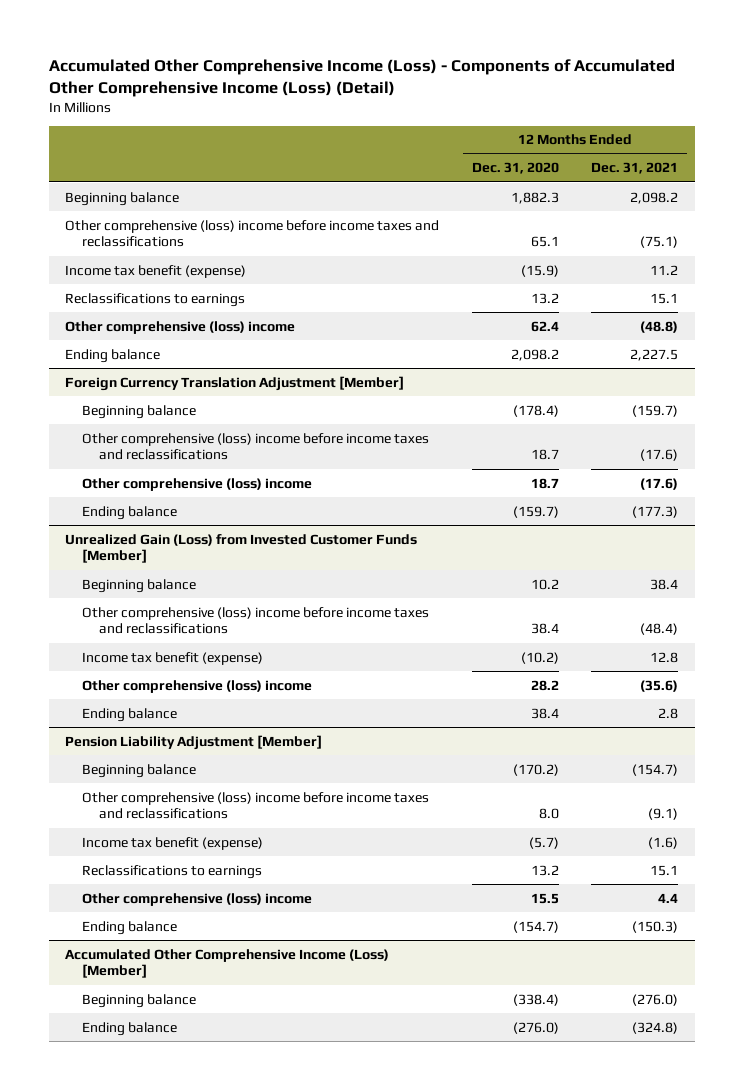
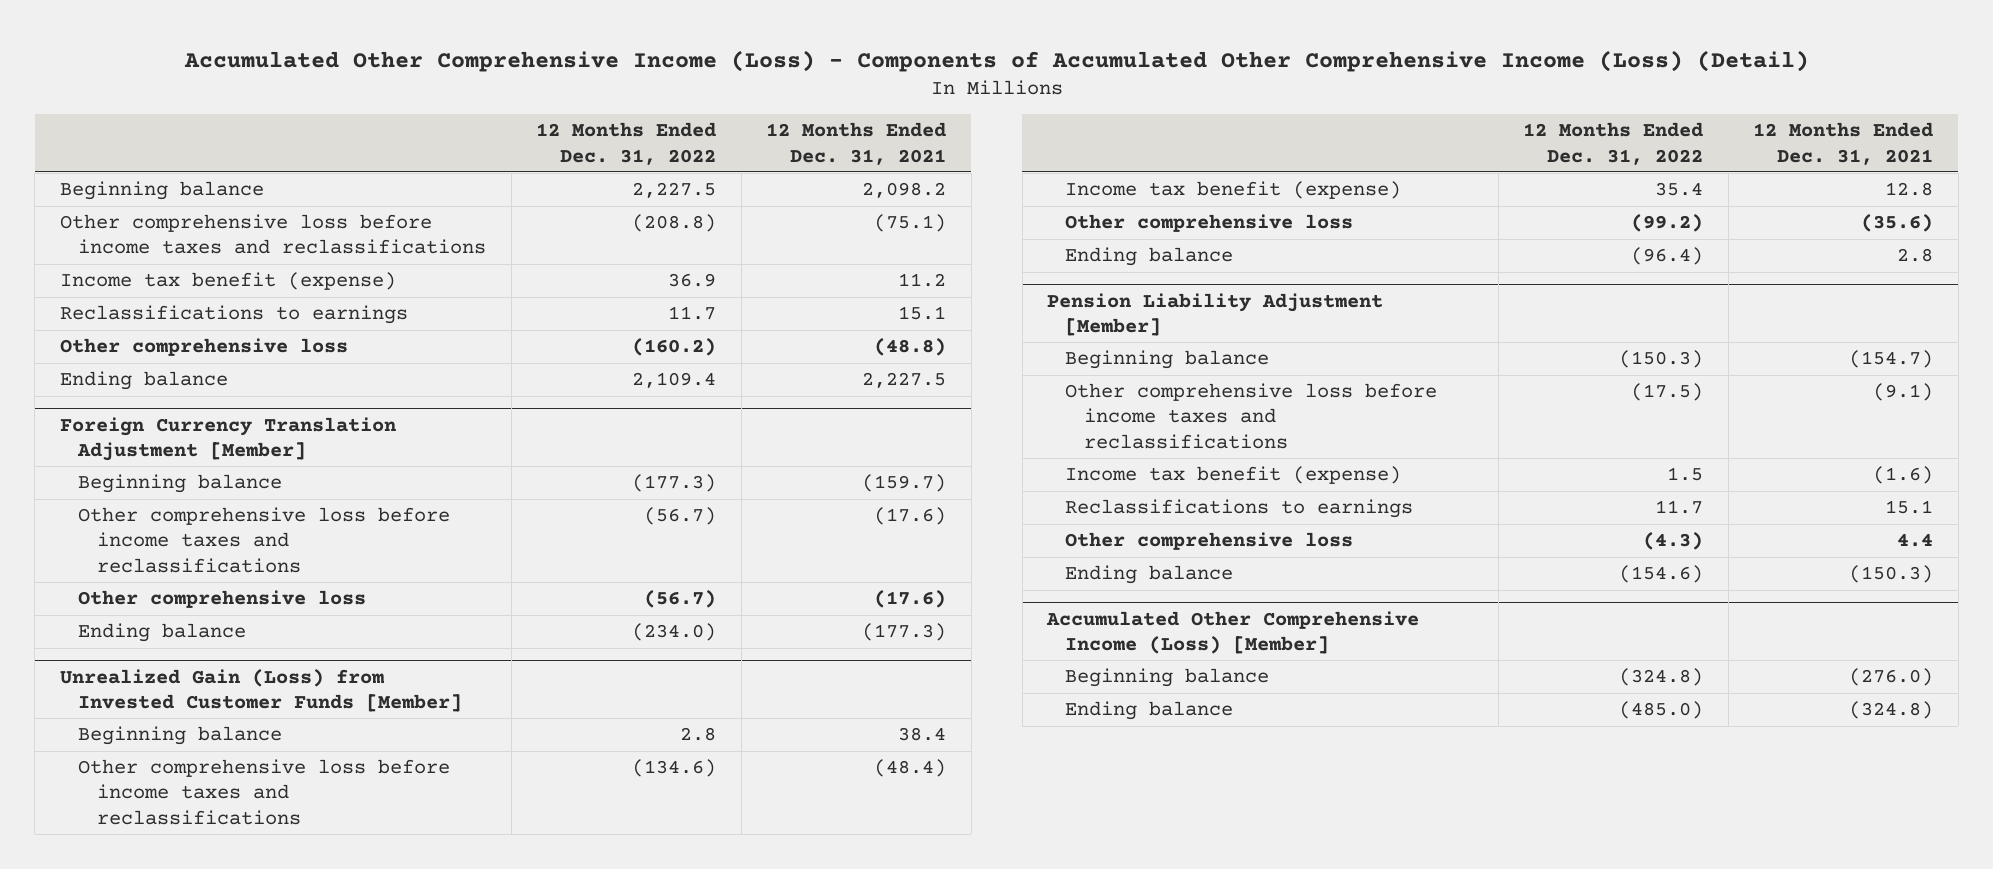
[471,162,559,175] Dec. 31, 2020 -> none
none -> [536,122,717,165] 12 Months Ended Dec. 31, 2022
[64,219,439,248] Other comprehensive (loss) income before income taxes and reclassifications -> [59,214,487,255] Other comprehensive loss before income taxes and reclassifications
[64,320,295,334] Other comprehensive (loss) income -> [59,338,348,357] Other comprehensive loss
[81,432,429,461] Other comprehensive (loss) income before income taxes and reclassifications -> [78,507,451,573] Other comprehensive loss before income taxes and reclassifications
[81,477,312,491] Other comprehensive (loss) income -> [78,590,367,609] Other comprehensive loss
[81,606,429,635] Other comprehensive (loss) income before income taxes and reclassifications -> [78,759,451,825] Other comprehensive loss before income taxes and reclassifications
[81,679,312,693] Other comprehensive (loss) income -> [1065,214,1354,233] Other comprehensive loss
[81,791,429,820] Other comprehensive (loss) income before income taxes and reclassifications -> [1065,383,1438,449] Other comprehensive loss before income taxes and reclassifications
[81,892,312,906] Other comprehensive (loss) income -> [1065,532,1354,551] Other comprehensive loss

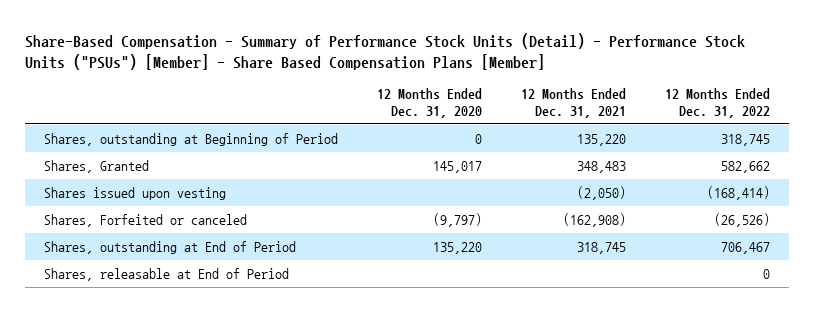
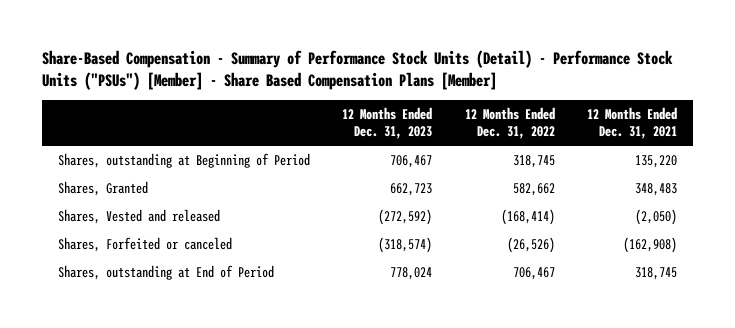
[376,88,482,118] 12 Months Ended Dec. 31, 2020 -> none
none -> [342,107,433,140] 12 Months Ended Dec. 31, 2023
[44,186,227,200] Shares issued upon vesting -> [58,208,221,224] Shares, Vested and released
[44,267,290,281] Shares, releasable at End of Period -> none

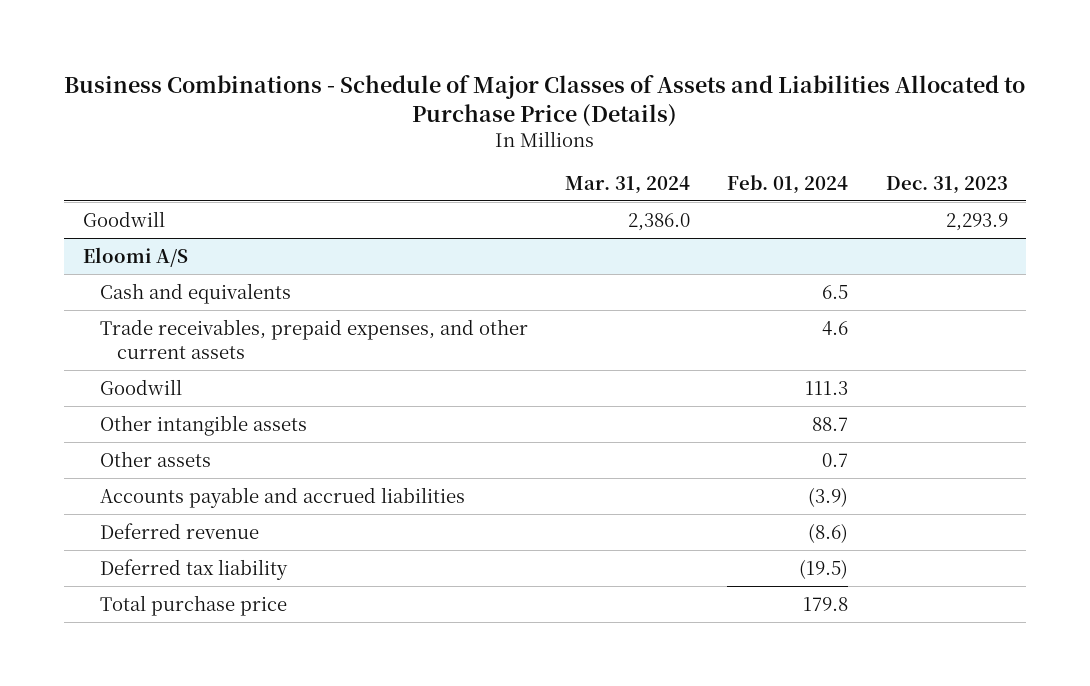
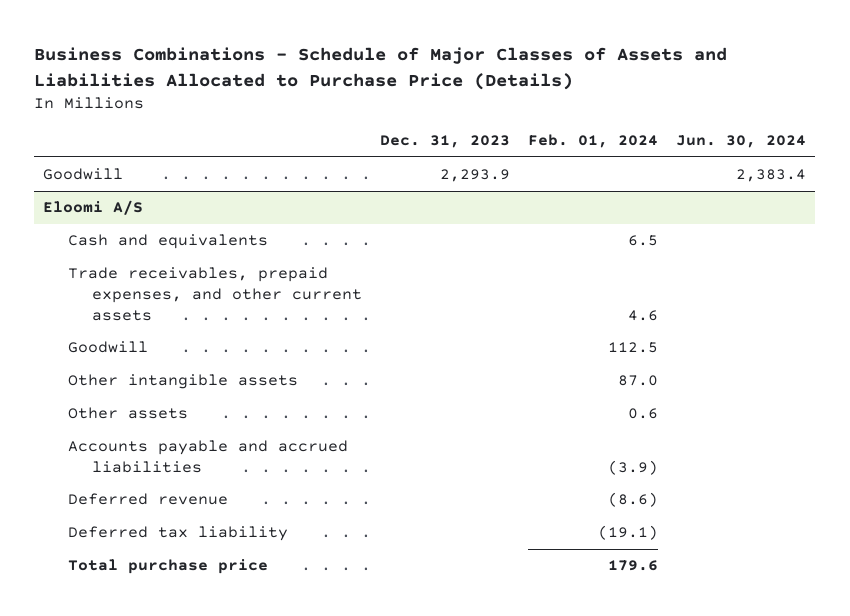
[565,175,691,194] Mar. 31, 2024 -> none
none -> [676,135,807,149] Jun. 30, 2024
[805,380,849,395] 111.3 -> [608,342,659,354] 112.5
[812,416,849,431] 88.7 -> [618,375,659,387] 87.0
[822,452,849,467] 0.7 -> [628,408,659,420] 0.6
[799,558,849,579] (19.5) -> [598,525,659,541] (19.1)
[803,596,849,611] 179.8 -> [608,560,659,572] 179.6

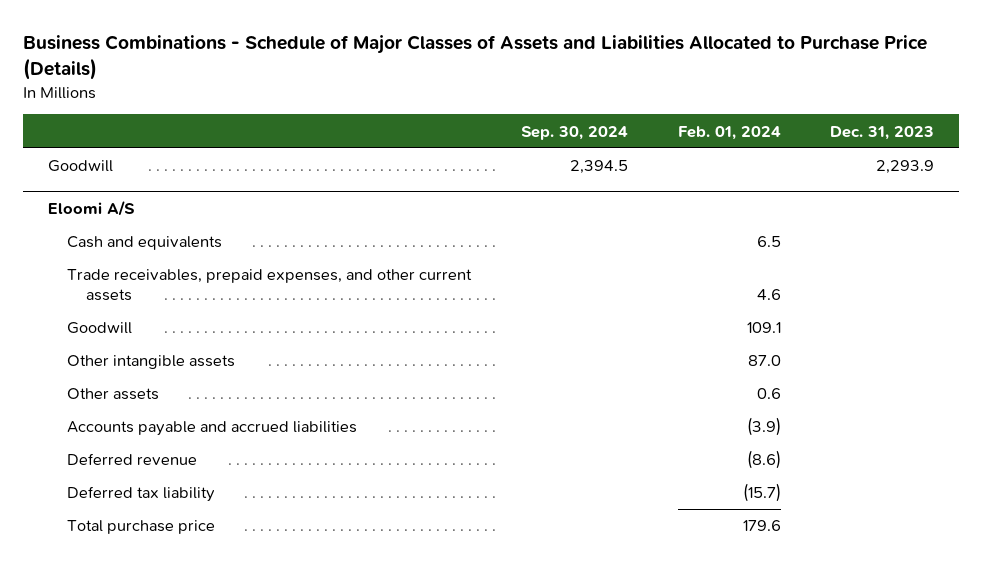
[676,135,807,149] Jun. 30, 2024 -> none
none -> [520,125,628,140] Sep. 30, 2024
[608,342,659,354] 112.5 -> [746,322,781,334] 109.1
[598,525,659,541] (19.1) -> [742,483,781,503] (15.7)

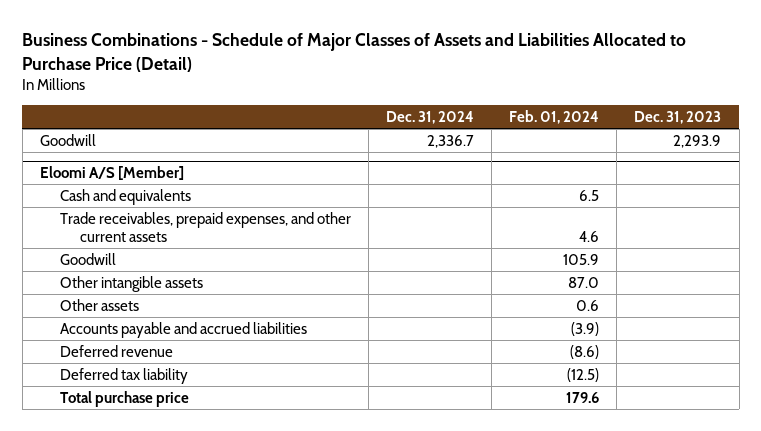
[23,35,928,81] Business Combinations - Schedule of Major Classes of Assets and Liabilities Allocated to Purchase Price (Details) -> [22,32,687,72] Business Combinations - Schedule of Major Classes of Assets and Liabilities Allocated to Purchase Price (Detail)
[520,125,628,140] Sep. 30, 2024 -> none
none -> [386,111,475,125] Dec. 31, 2024
[48,200,136,217] Eloomi A/S -> [39,165,184,180] Eloomi A/S [Member]
[746,322,781,334] 109.1 -> [563,253,600,265] 105.9
[742,483,781,503] (15.7) -> [567,367,600,382] (12.5)

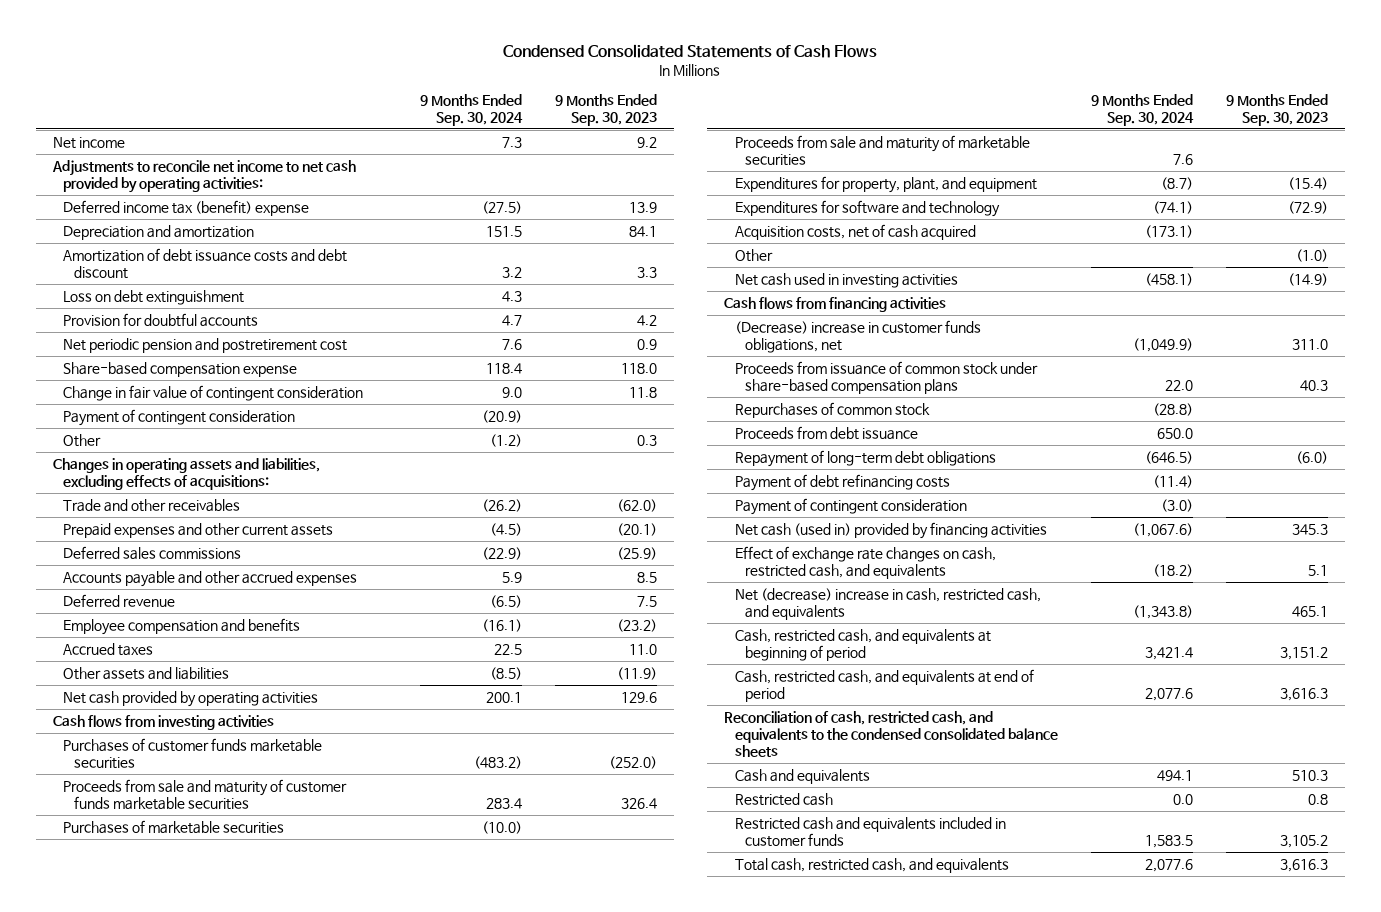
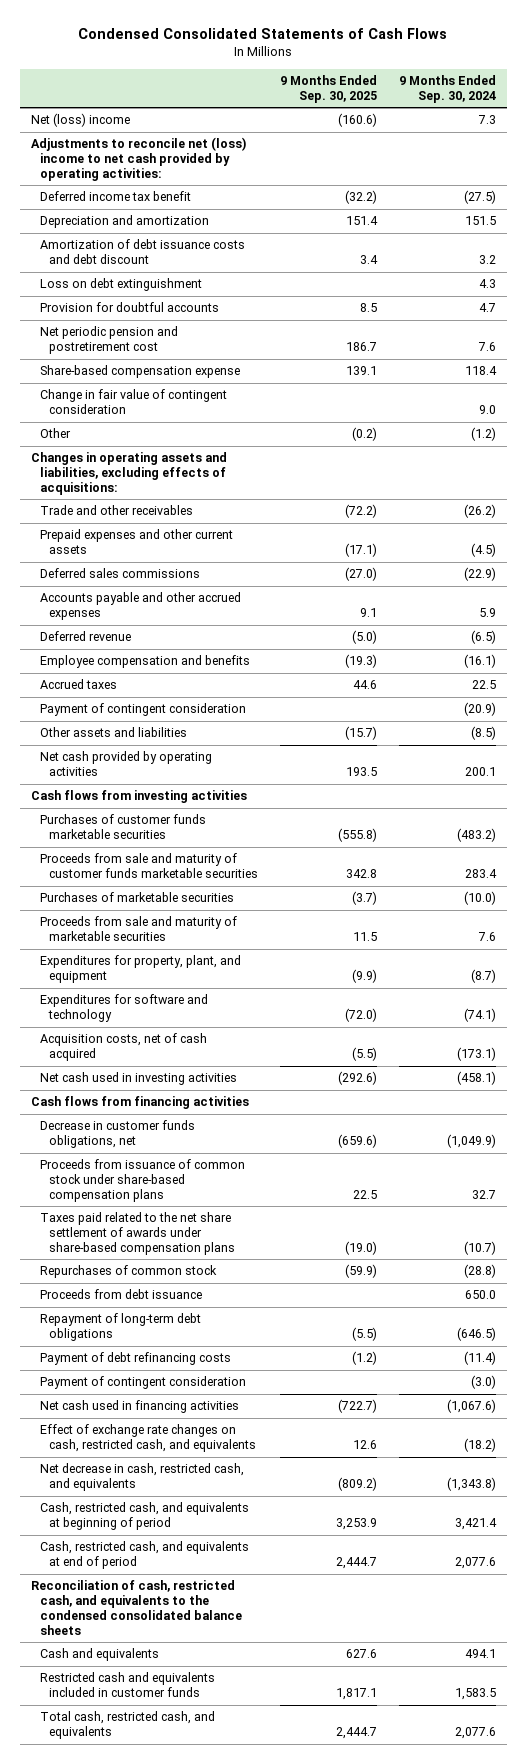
[555,93,658,126] 9 Months Ended Sep. 30, 2023 -> none
none -> [280,74,378,103] 9 Months Ended Sep. 30, 2025
[52,136,125,149] Net income -> [30,113,130,128] Net (loss) income
[51,159,356,193] Adjustments to reconcile net income to net cash provided by operating activities: -> [30,137,246,181] Adjustments to reconcile net (loss) income to net cash provided by operating activities:
[63,199,310,216] Deferred income tax (benefit) expense -> [40,191,192,202] Deferred income tax benefit
[63,408,296,426] Payment of contingent consideration -> [40,703,247,717] Payment of contingent consideration
[734,248,773,262] Other -> none
[734,319,981,353] (Decrease) increase in customer funds obligations, net -> [40,1120,196,1149] Decrease in customer funds obligations, net
[1164,379,1193,391] 22.0 -> [471,1189,496,1199] 32.7
none -> [40,1212,236,1255] Taxes paid related to the net share settlement of awards under share-based compensation plans
[734,521,1047,539] Net cash (used in) provided by financing activities -> [40,1400,240,1414] Net cash used in financing activities
[734,587,1041,620] Net (decrease) increase in cash, restricted cash, and equivalents -> [40,1463,245,1492] Net decrease in cash, restricted cash, and equivalents
[734,792,833,806] Restricted cash -> none

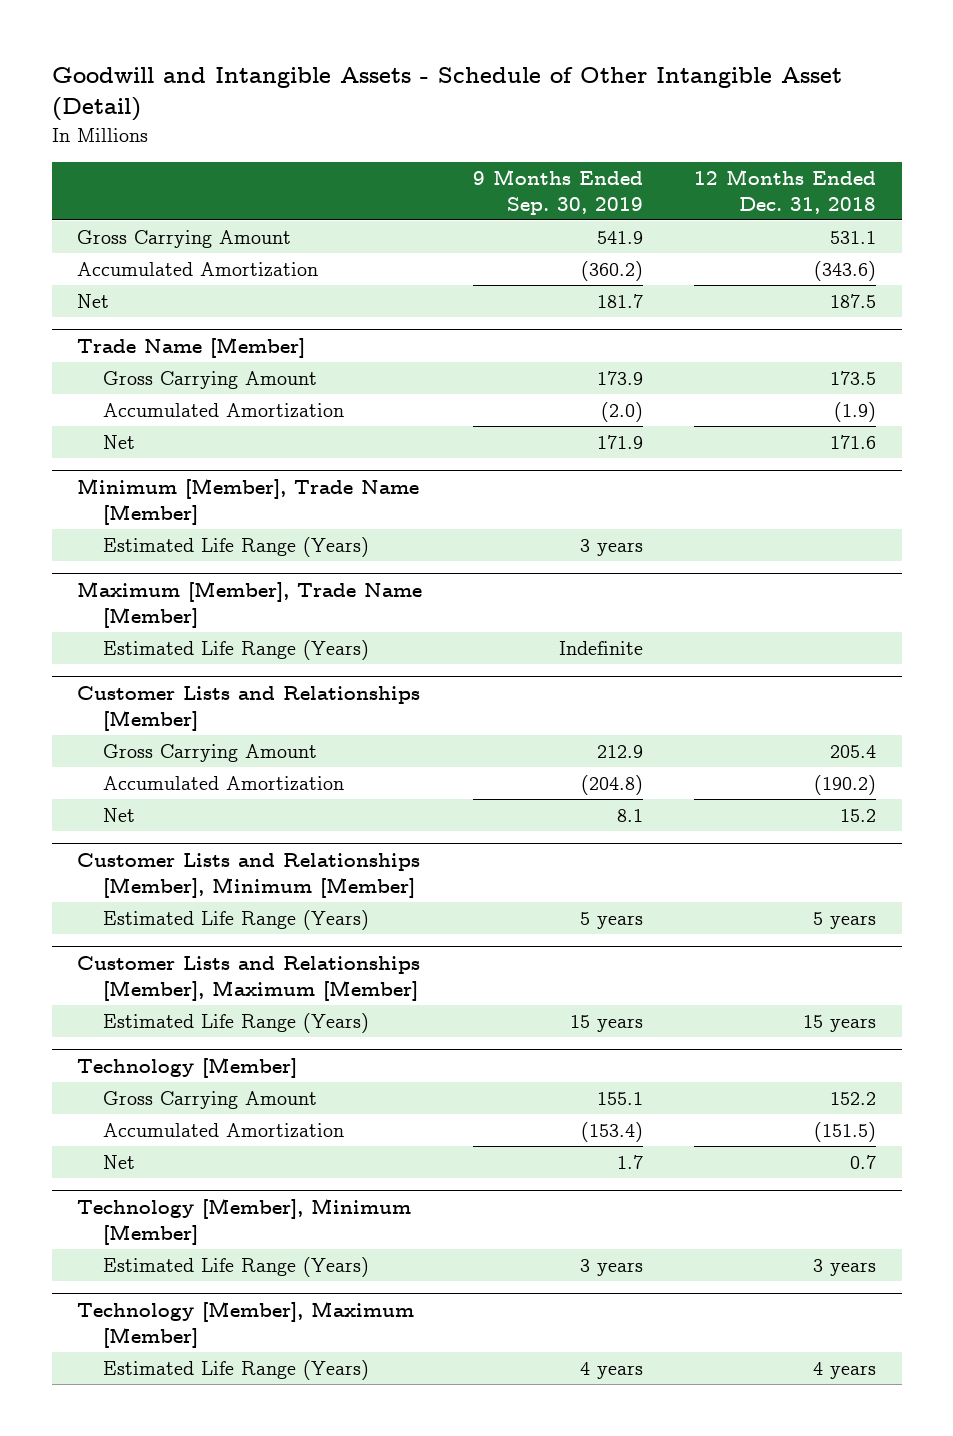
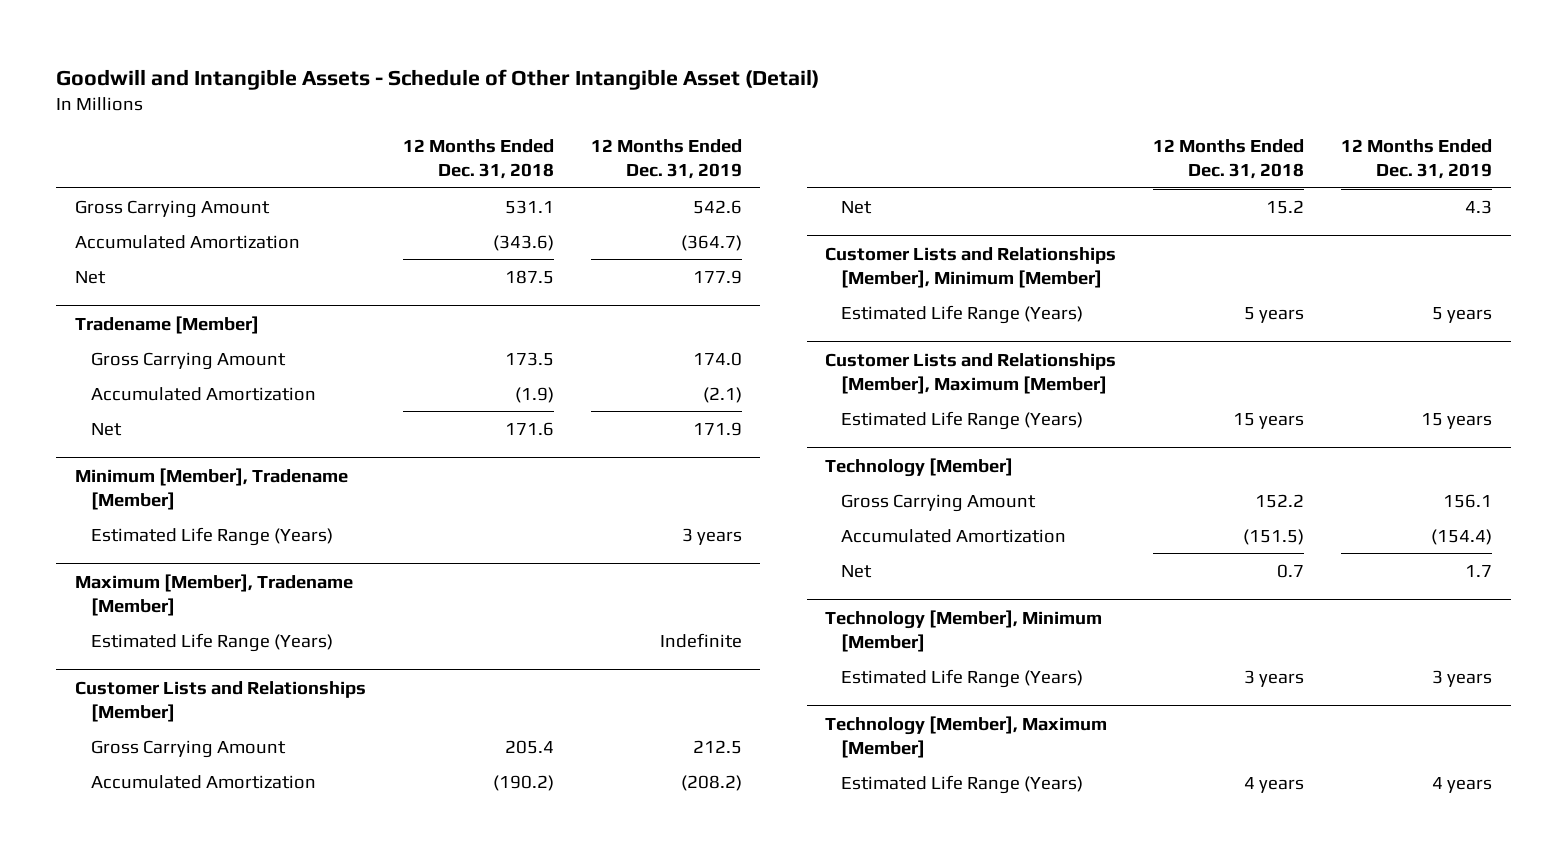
[473,168,644,215] 9 Months Ended Sep. 30, 2019 -> none
none -> [590,139,742,180] 12 Months Ended Dec. 31, 2019
[77,336,306,358] Trade Name [Member] -> [74,315,259,334] Tradename [Member]
[77,477,420,525] Minimum [Member], Trade Name [Member] -> none
none -> [74,467,348,510] Minimum [Member], Tradename [Member]
[77,580,423,628] Maximum [Member], Trade Name [Member] -> none
none -> [74,573,353,616] Maximum [Member], Tradename [Member]

